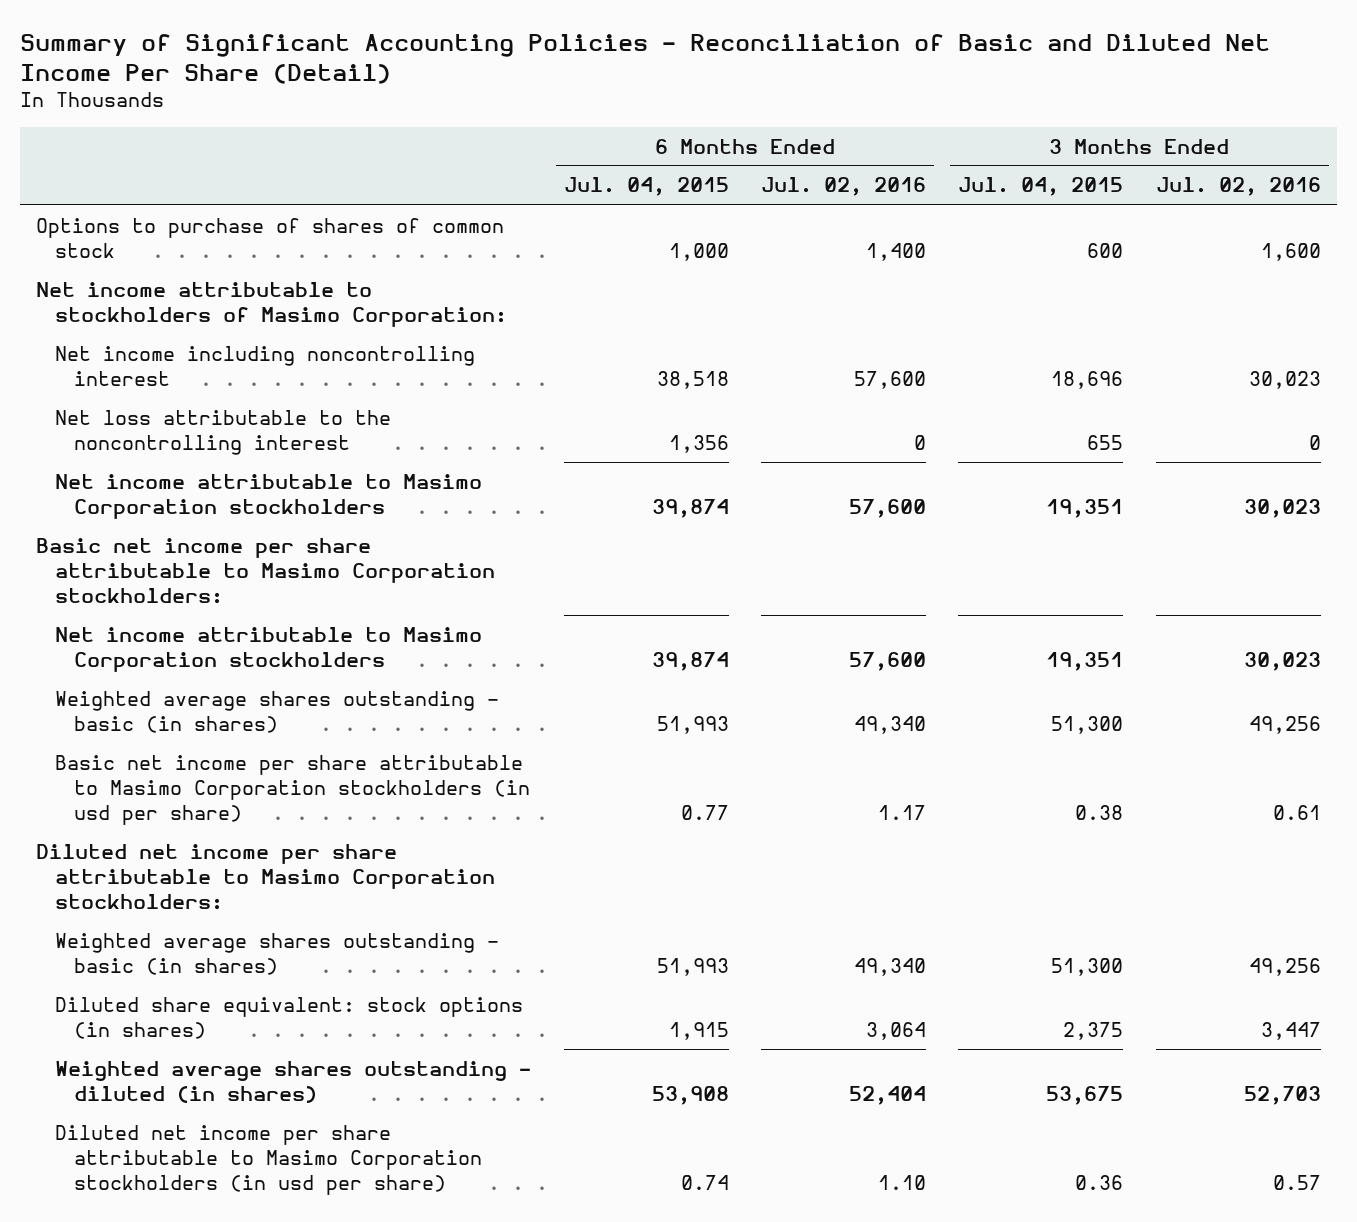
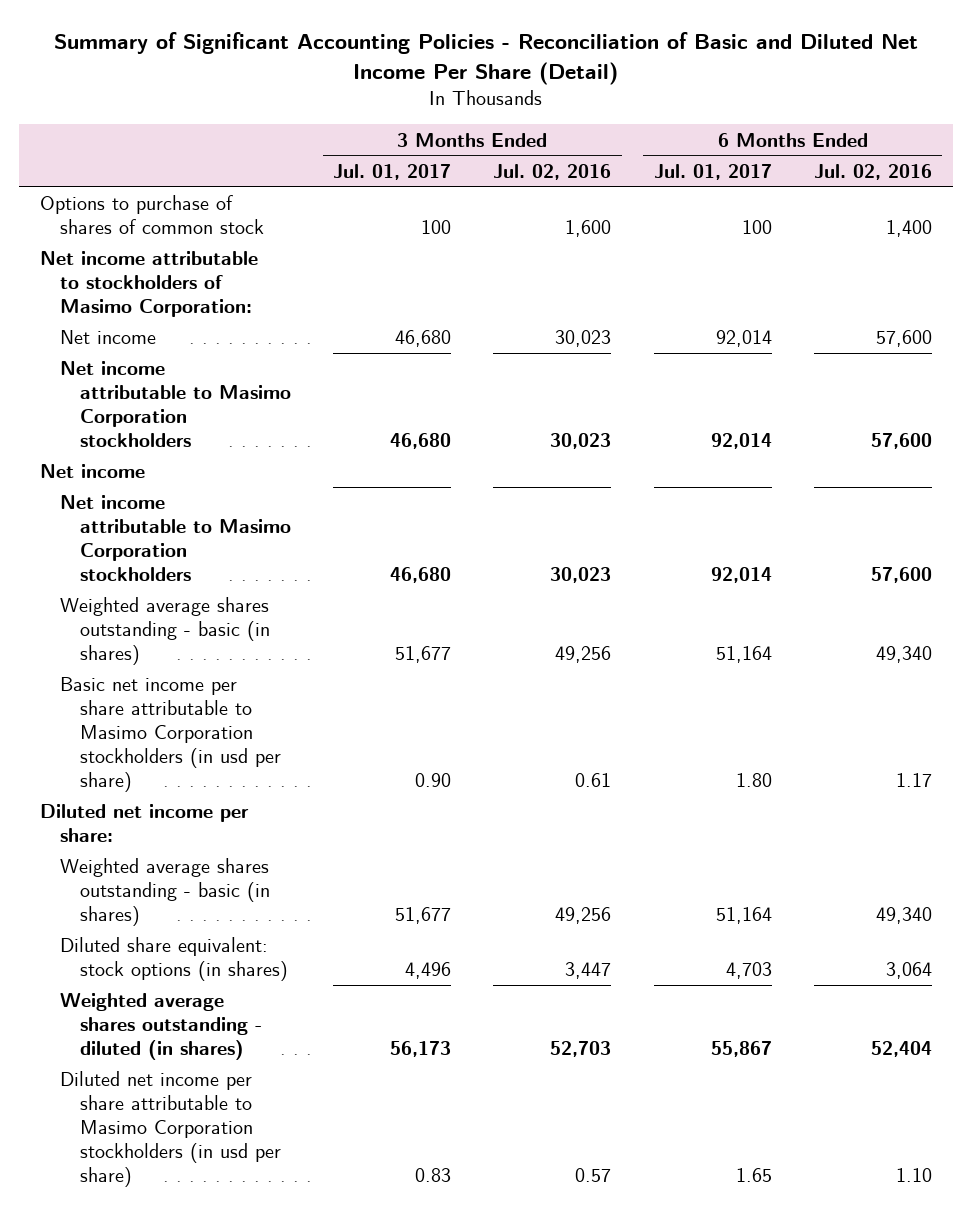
[563,177,729,197] Jul. 04, 2015 -> none
[958,177,1124,197] Jul. 04, 2015 -> none
none -> [333,164,452,181] Jul. 01, 2017
none -> [653,164,772,181] Jul. 01, 2017
[55,409,392,456] Net loss attributable to the noncontrolling interest -> none
[55,345,476,387] Net income including noncontrolling interest -> [59,330,156,345] Net income
[36,537,496,605] Basic net income per share attributable to Masimo Corporation stockholders: -> [39,464,145,479] Net income
[36,843,496,911] Diluted net income per share attributable to Masimo Corporation stockholders: -> [39,804,249,843] Diluted net income per share:

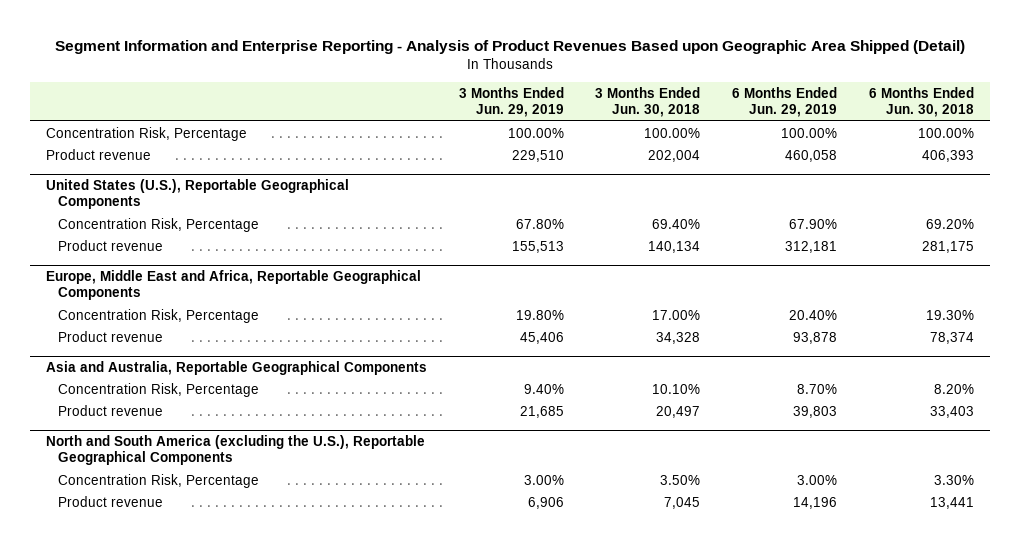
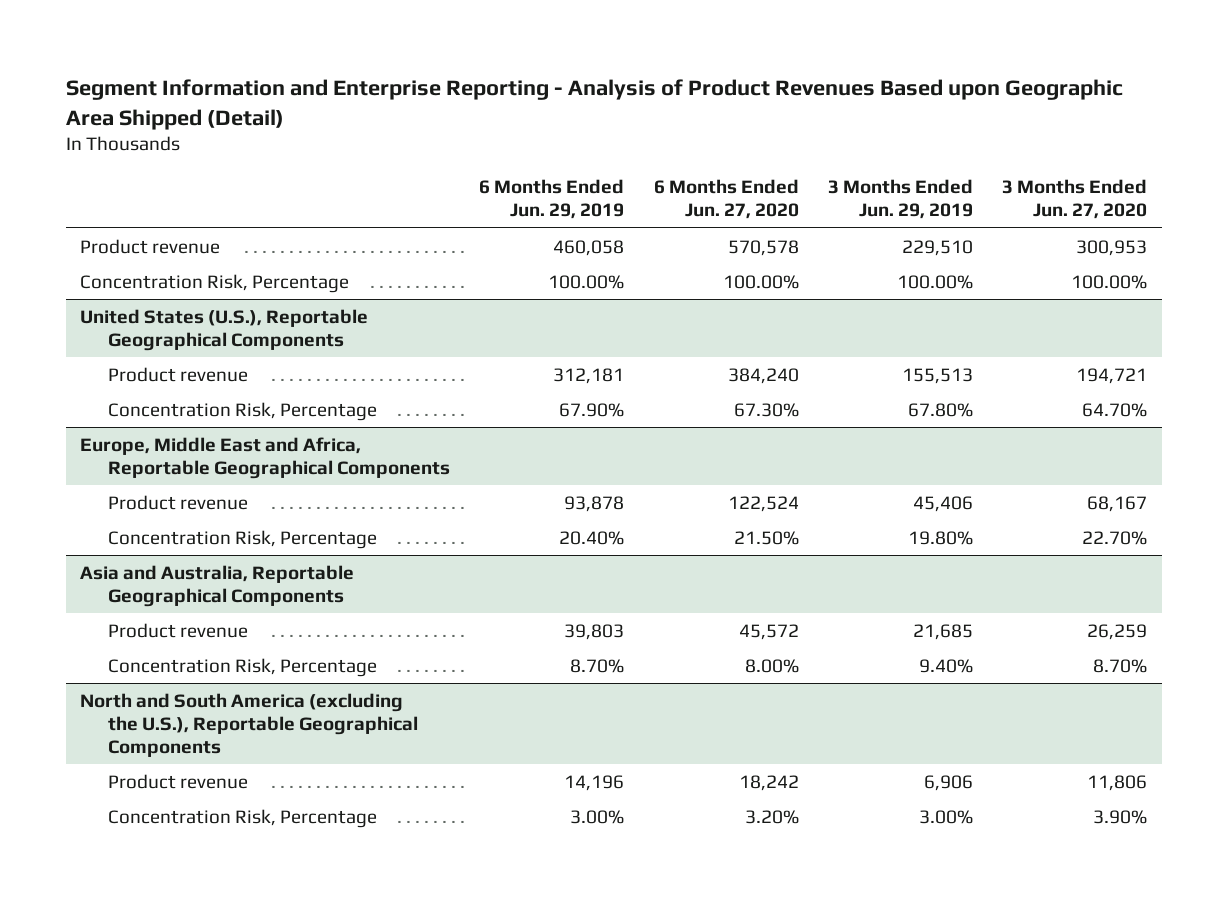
[595,86,701,118] 3 Months Ended Jun. 30, 2018 -> none
[868,86,974,118] 6 Months Ended Jun. 30, 2018 -> none
none -> [653,179,799,220] 6 Months Ended Jun. 27, 2020
none -> [1002,179,1148,220] 3 Months Ended Jun. 27, 2020
[45,126,247,141] Concentration Risk, Percentage -> [80,273,350,293] Concentration Risk, Percentage
[58,217,260,232] Concentration Risk, Percentage -> [108,401,378,421] Concentration Risk, Percentage
[58,308,260,323] Concentration Risk, Percentage -> [108,529,378,549] Concentration Risk, Percentage
[58,382,260,397] Concentration Risk, Percentage -> [108,657,378,677] Concentration Risk, Percentage
[58,473,260,488] Concentration Risk, Percentage -> [108,808,378,828] Concentration Risk, Percentage

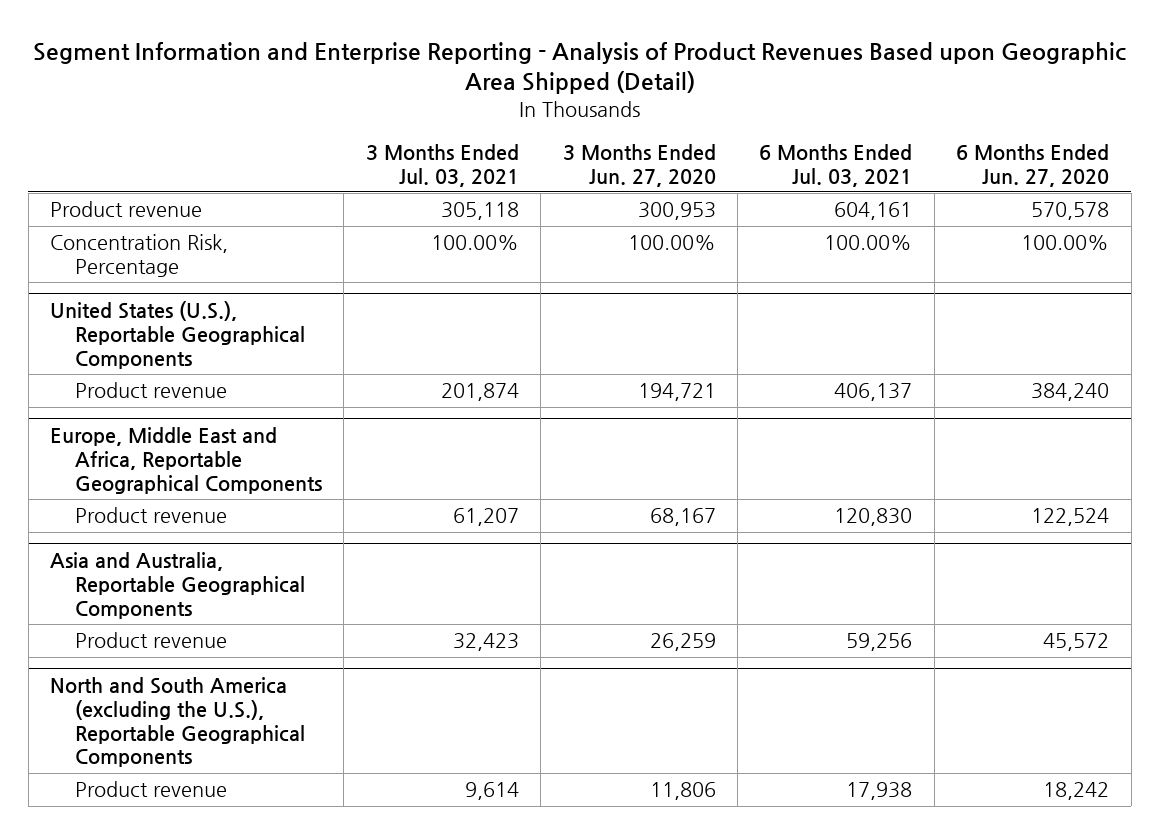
[479,179,625,220] 6 Months Ended Jun. 29, 2019 -> none
[828,179,974,220] 3 Months Ended Jun. 29, 2019 -> none
none -> [365,143,519,187] 3 Months Ended Jul. 03, 2021
none -> [759,143,913,187] 6 Months Ended Jul. 03, 2021
[108,401,378,421] Concentration Risk, Percentage -> none
[108,529,378,549] Concentration Risk, Percentage -> none
[108,657,378,677] Concentration Risk, Percentage -> none
[108,808,378,828] Concentration Risk, Percentage -> none

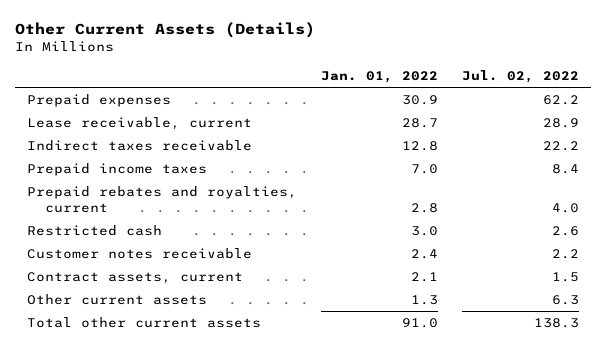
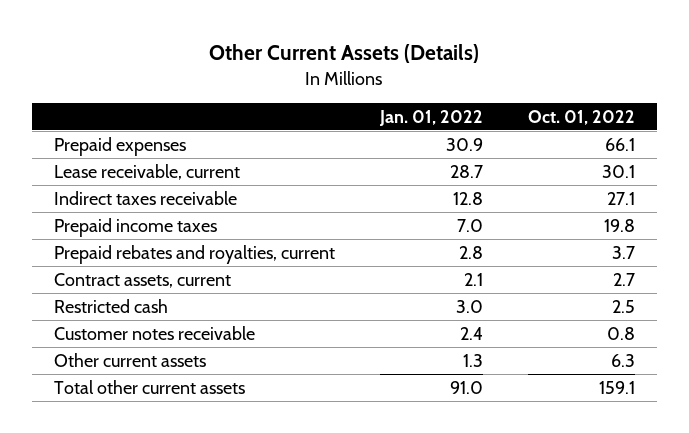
[462,69,580,83] Jul. 02, 2022 -> none
none -> [527,109,635,125] Oct. 01, 2022
[27,272,244,285] Contract assets, current -> [54,272,232,288] Contract assets, current

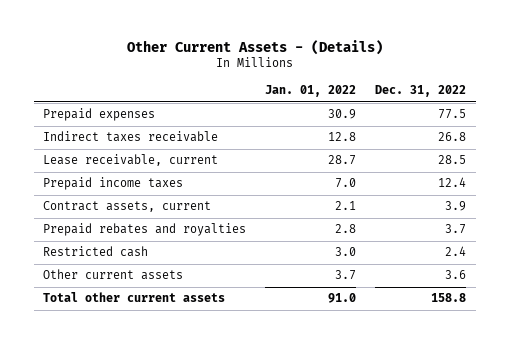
[209,44,480,64] Other Current Assets (Details) -> [126,39,383,55] Other Current Assets - (Details)
[527,109,635,125] Oct. 01, 2022 -> none
none -> [375,85,467,98] Dec. 31, 2022
[54,163,241,180] Lease receivable, current -> [43,154,219,167] Lease receivable, current
[54,244,336,264] Prepaid rebates and royalties, current -> none
none -> [43,223,247,237] Prepaid rebates and royalties
[54,325,256,340] Customer notes receivable -> none
[462,353,483,367] 1.3 -> [335,270,357,281] 3.7

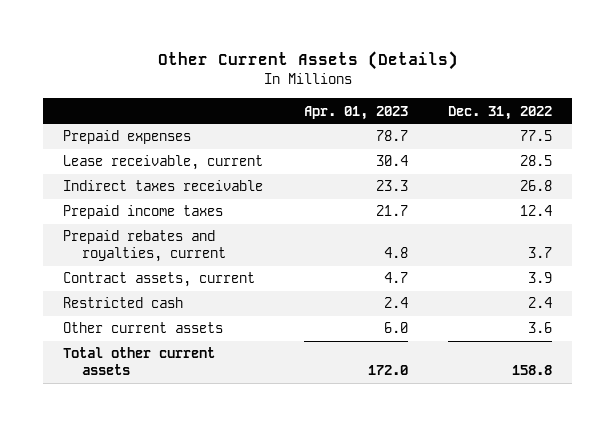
[126,39,383,55] Other Current Assets - (Details) -> [157,51,458,71] Other Current Assets (Details)
[265,85,357,98] Jan. 01, 2022 -> none
none -> [303,105,408,120] Apr. 01, 2023
[43,131,219,143] Indirect taxes receivable -> [63,180,264,192] Indirect taxes receivable
none -> [63,230,227,263] Prepaid rebates and royalties, current
[43,223,247,237] Prepaid rebates and royalties -> none

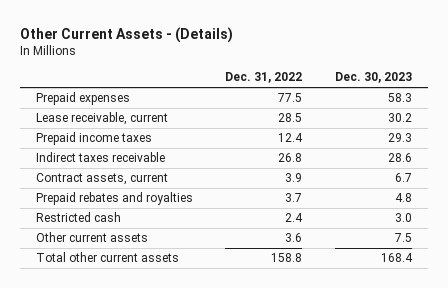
[157,51,458,71] Other Current Assets (Details) -> [20,26,234,43] Other Current Assets - (Details)
[303,105,408,120] Apr. 01, 2023 -> none
none -> [334,72,412,84] Dec. 30, 2023
[63,230,227,263] Prepaid rebates and royalties, current -> none
[63,180,264,192] Indirect taxes receivable -> [36,152,166,163] Indirect taxes receivable
none -> [36,192,194,206] Prepaid rebates and royalties

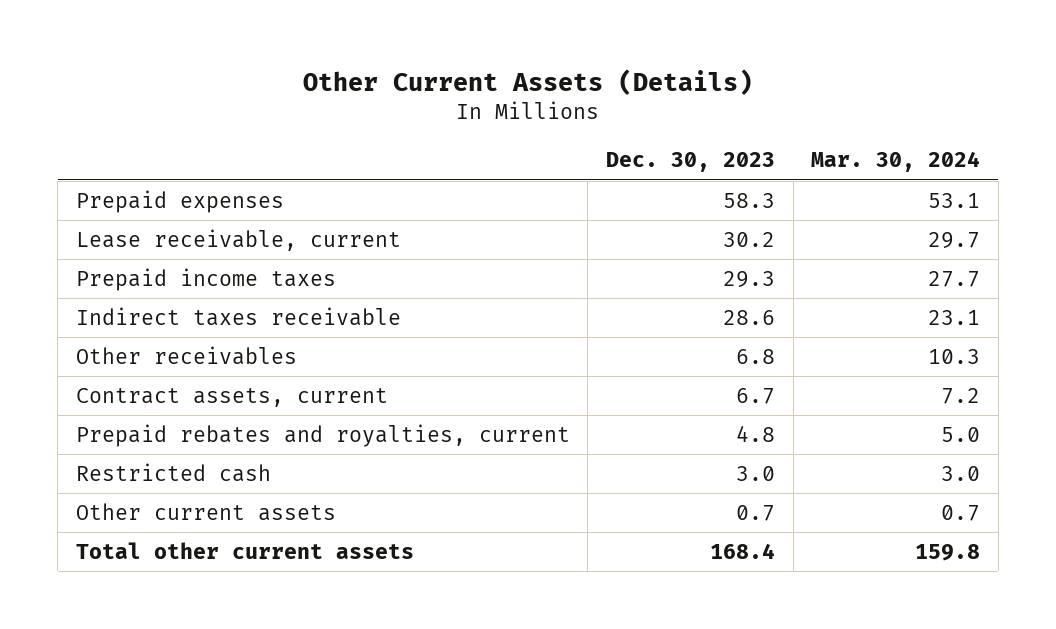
[20,26,234,43] Other Current Assets - (Details) -> [302,68,753,95] Other Current Assets (Details)
[225,72,303,84] Dec. 31, 2022 -> none
none -> [811,151,981,173] Mar. 30, 2024
none -> [75,345,297,365] Other receivables
[36,192,194,206] Prepaid rebates and royalties -> [75,423,570,447] Prepaid rebates and royalties, current
[394,233,412,243] 7.5 -> [735,504,775,521] 0.7

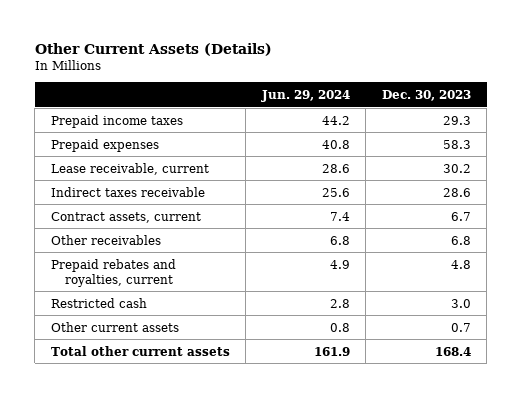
[811,151,981,173] Mar. 30, 2024 -> none
none -> [260,90,350,103] Jun. 29, 2024
[75,267,336,291] Prepaid income taxes -> [50,114,183,128] Prepaid income taxes
[75,345,297,365] Other receivables -> [50,234,161,245] Other receivables

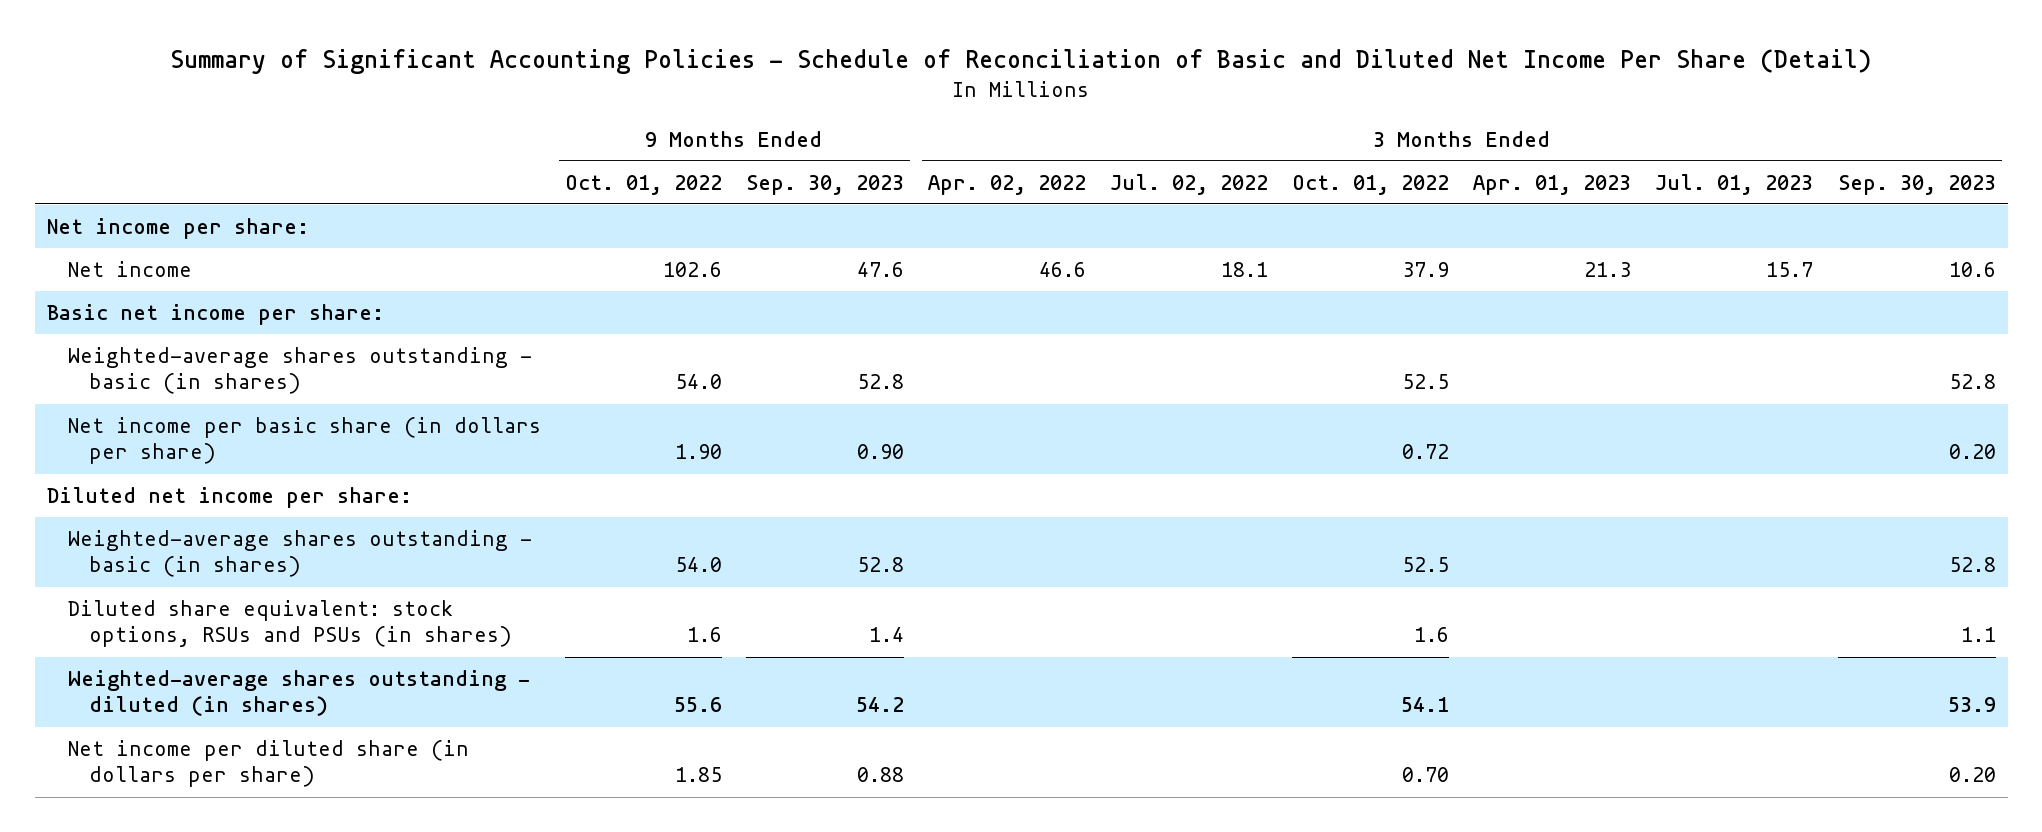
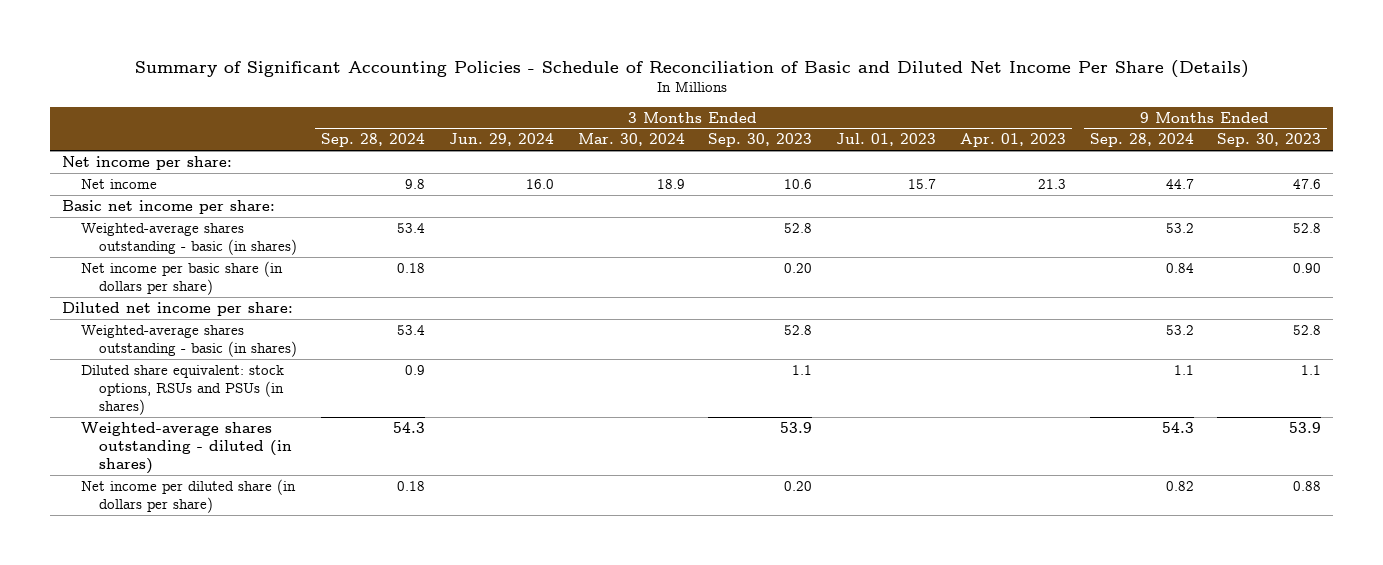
[170,48,1872,74] Summary of Significant Accounting Policies - Schedule of Reconciliation of Basic and Diluted Net Income Per Share (Detail) -> [134,59,1249,78] Summary of Significant Accounting Policies - Schedule of Reconciliation of Basic and Diluted Net Income Per Share (Details)
[564,174,722,195] Oct. 01, 2022 -> none
[928,174,1087,195] Apr. 02, 2022 -> none
[1110,173,1269,195] Jul. 02, 2022 -> none
[1292,174,1450,195] Oct. 01, 2022 -> none
none -> [321,133,426,148] Sep. 28, 2024
none -> [448,133,554,147] Jun. 29, 2024
none -> [577,133,685,147] Mar. 30, 2024
none -> [1089,133,1194,148] Sep. 28, 2024
[868,627,904,643] 1.4 -> [1301,364,1322,375] 1.1
[855,697,904,713] 54.2 -> [1289,421,1322,433] 53.9

